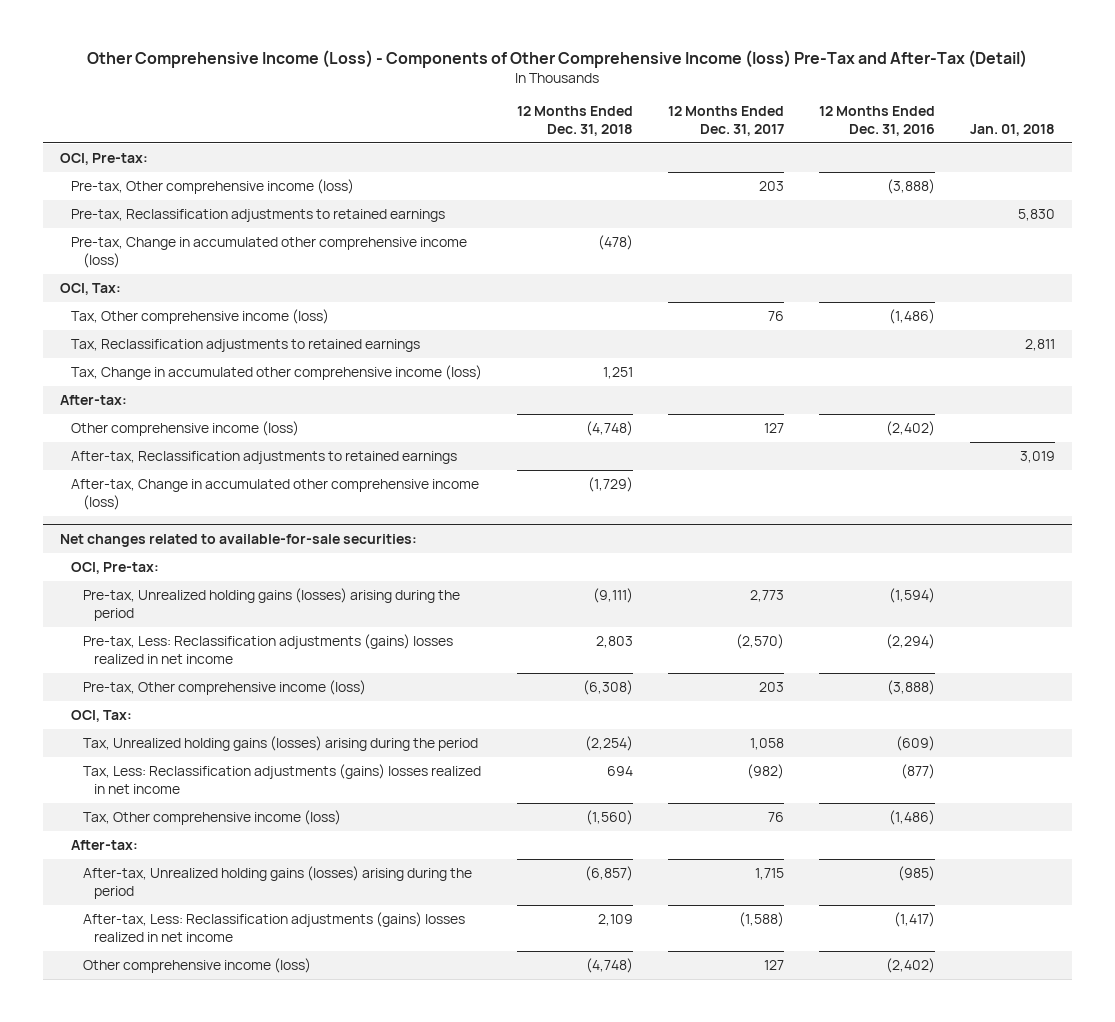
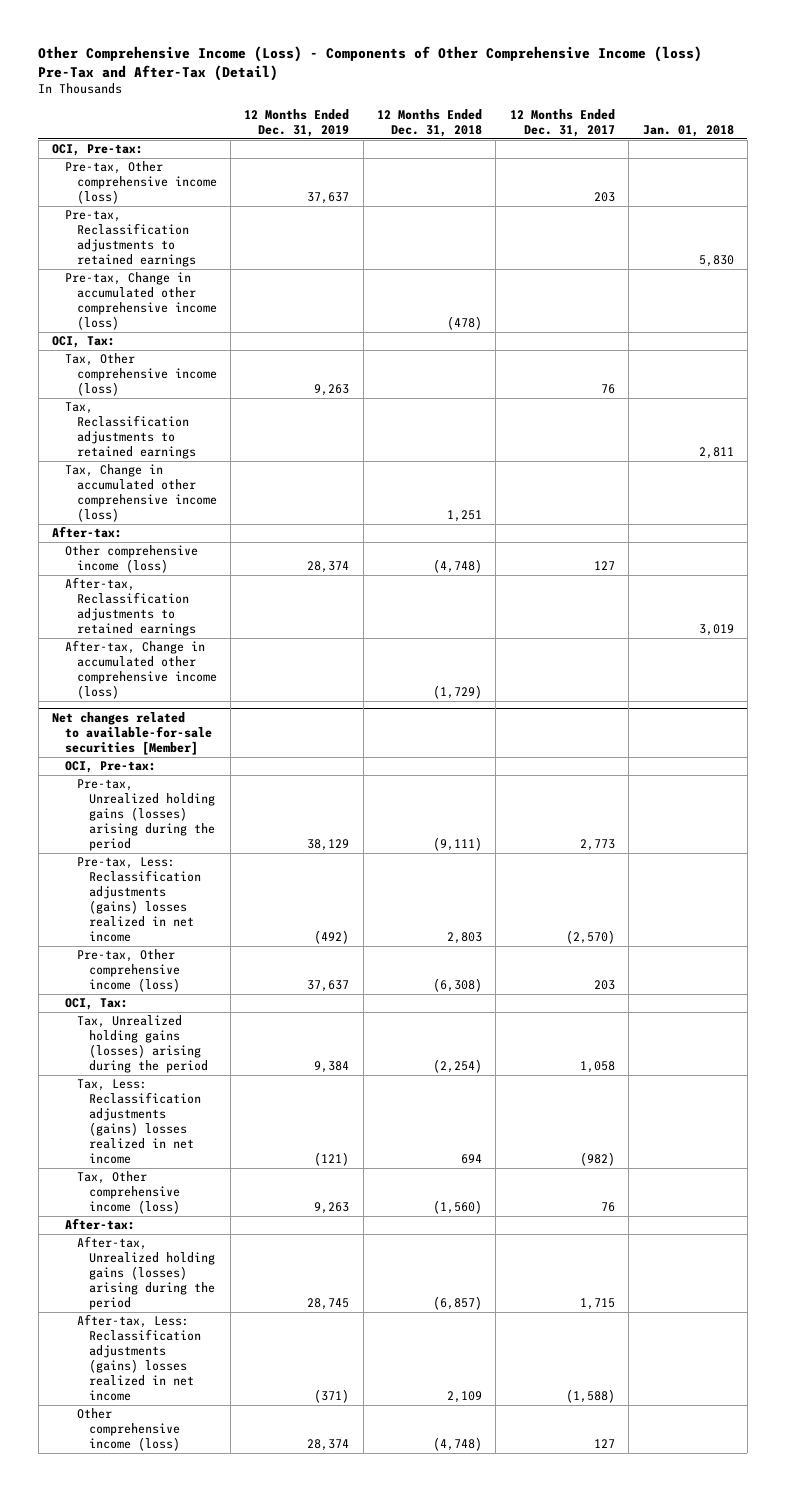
[818,105,935,136] 12 Months Ended Dec. 31, 2016 -> none
none -> [244,108,350,137] 12 Months Ended Dec. 31, 2019
[60,533,418,547] Net changes related to available-for-sale securities: -> [52,711,212,755] Net changes related to available-for-sale securities [Member]

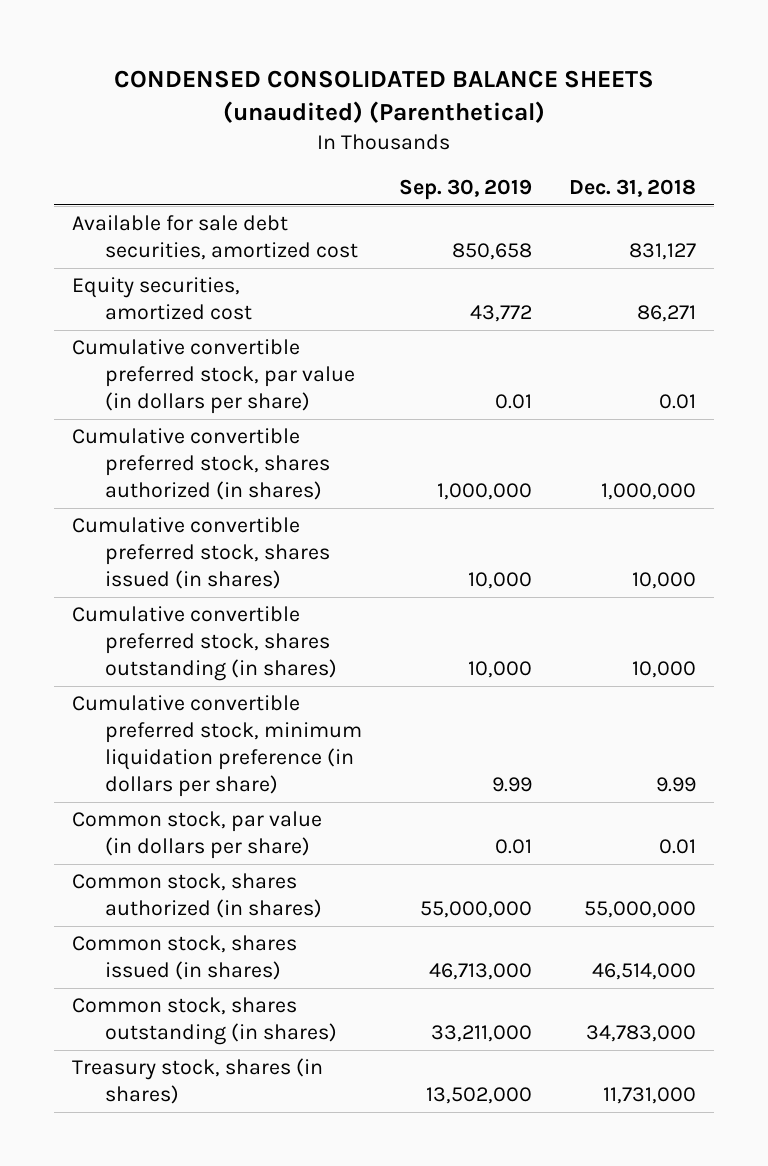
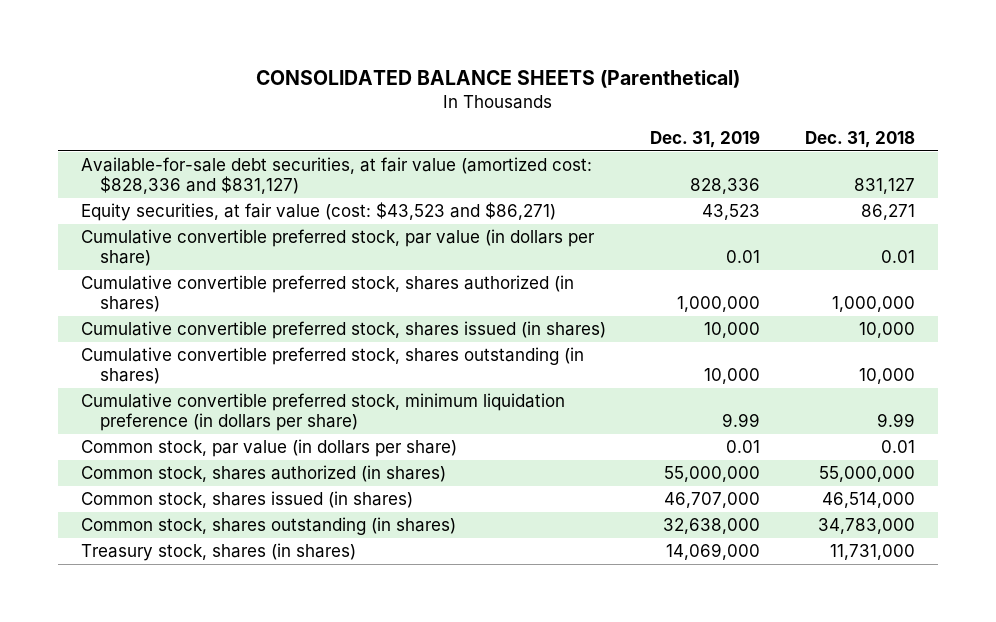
[113,69,654,123] CONDENSED CONSOLIDATED BALANCE SHEETS (unaudited) (Parenthetical) -> [255,69,740,88] CONSOLIDATED BALANCE SHEETS (Parenthetical)
[398,179,532,201] Sep. 30, 2019 -> none
none -> [650,129,761,148] Dec. 31, 2019
[72,215,358,261] Available for sale debt securities, amortized cost -> [80,157,592,195] Available-for-sale debt securities, at fair value (amortized cost: $828,336 and $831,127)
[72,277,252,321] Equity securities, amortized cost -> [80,202,556,222] Equity securities, at fair value (cost: $43,523 and $86,271)

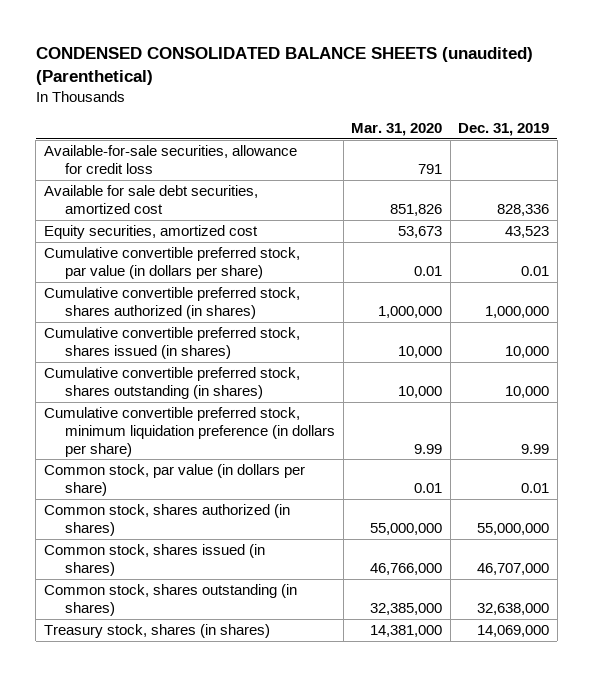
[255,69,740,88] CONSOLIDATED BALANCE SHEETS (Parenthetical) -> [35,46,533,86] CONDENSED CONSOLIDATED BALANCE SHEETS (unaudited) (Parenthetical)
[805,130,916,148] Dec. 31, 2018 -> none
none -> [351,122,443,136] Mar. 31, 2020
none -> [43,145,297,174] Available-for-sale securities, allowance for credit loss
[80,157,592,195] Available-for-sale debt securities, at fair value (amortized cost: $828,336 and $831,127) -> [43,185,258,214] Available for sale debt securities, amortized cost
[80,202,556,222] Equity securities, at fair value (cost: $43,523 and $86,271) -> [43,225,258,240] Equity securities, amortized cost

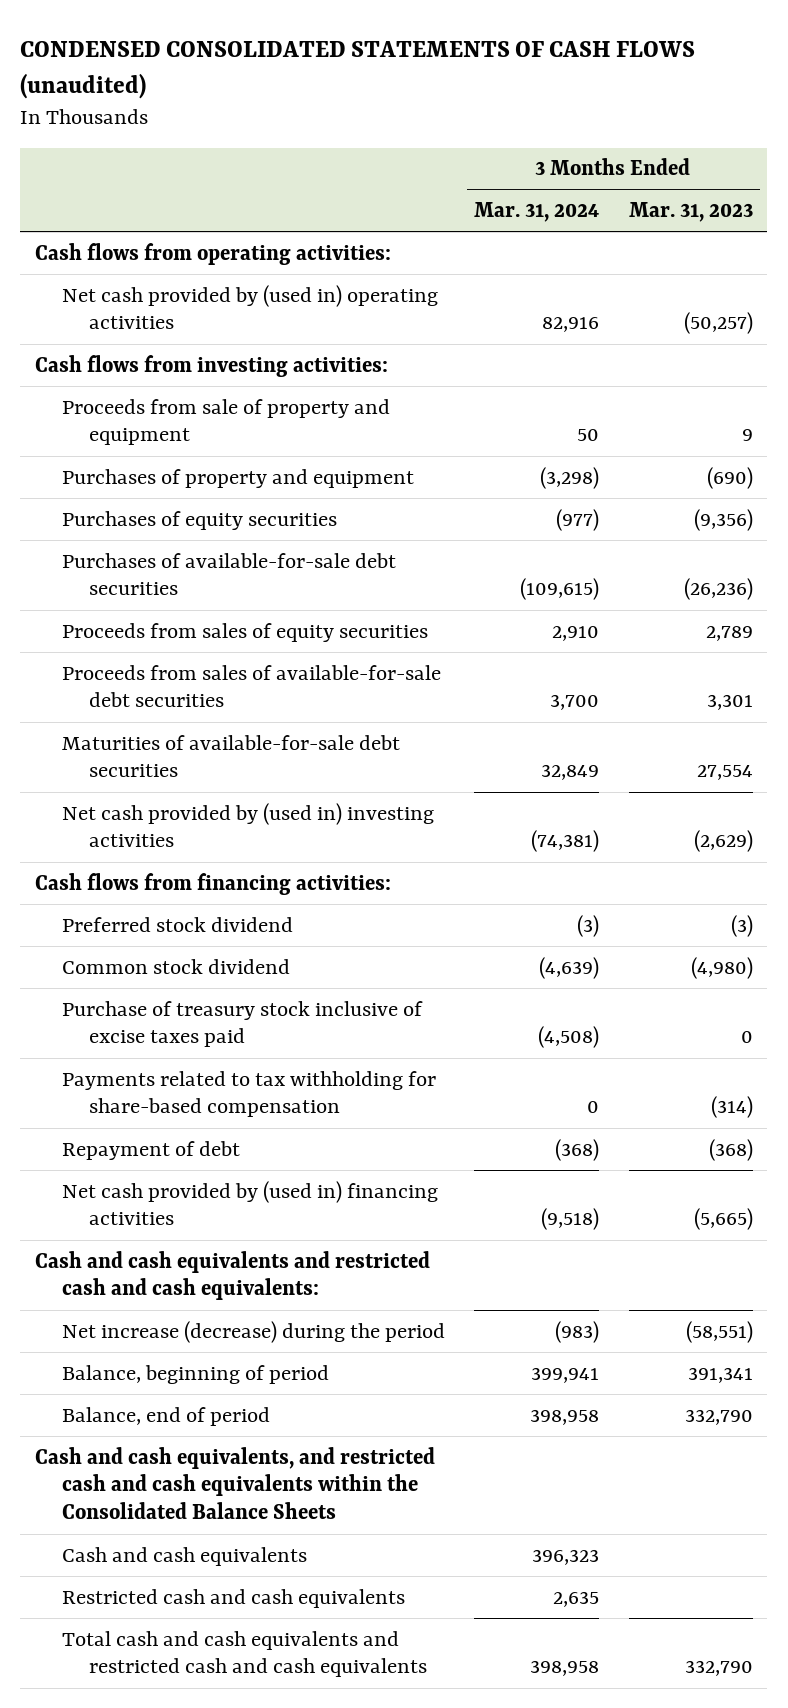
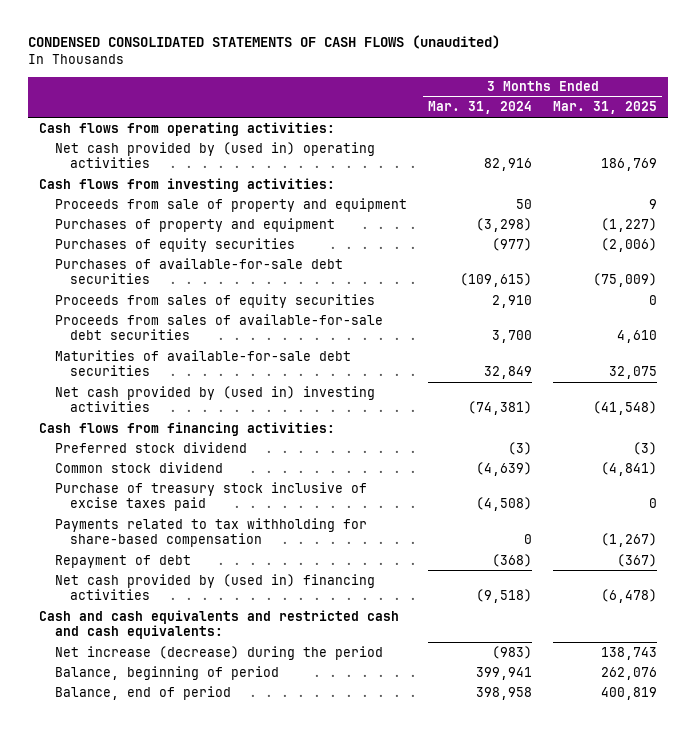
[628,201,753,222] Mar. 31, 2023 -> none
none -> [553,101,658,115] Mar. 31, 2025
[35,1446,436,1520] Cash and cash equivalents, and restricted cash and cash equivalents within the Consolidated Balance Sheets -> none
[61,1546,307,1566] Cash and cash equivalents -> none
[61,1588,405,1608] Restricted cash and cash equivalents -> none
[61,1630,427,1678] Total cash and cash equivalents and restricted cash and cash equivalents -> none

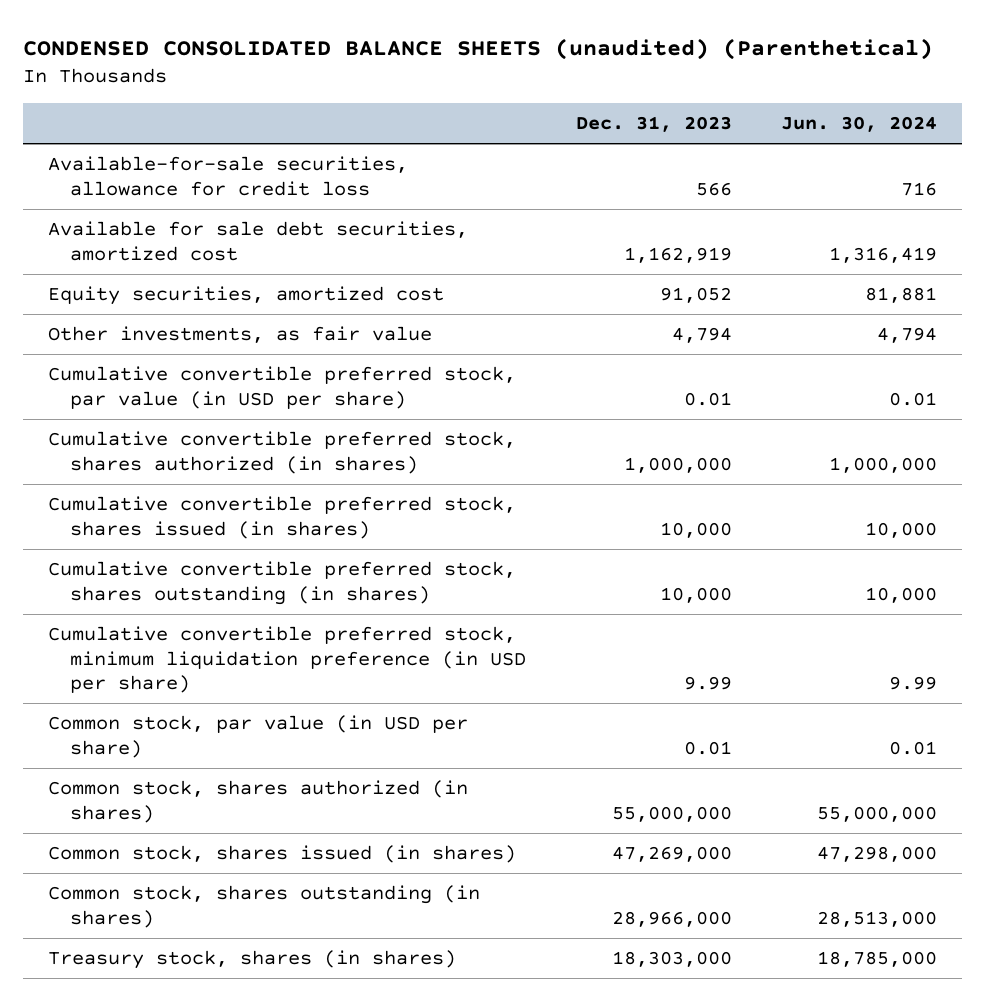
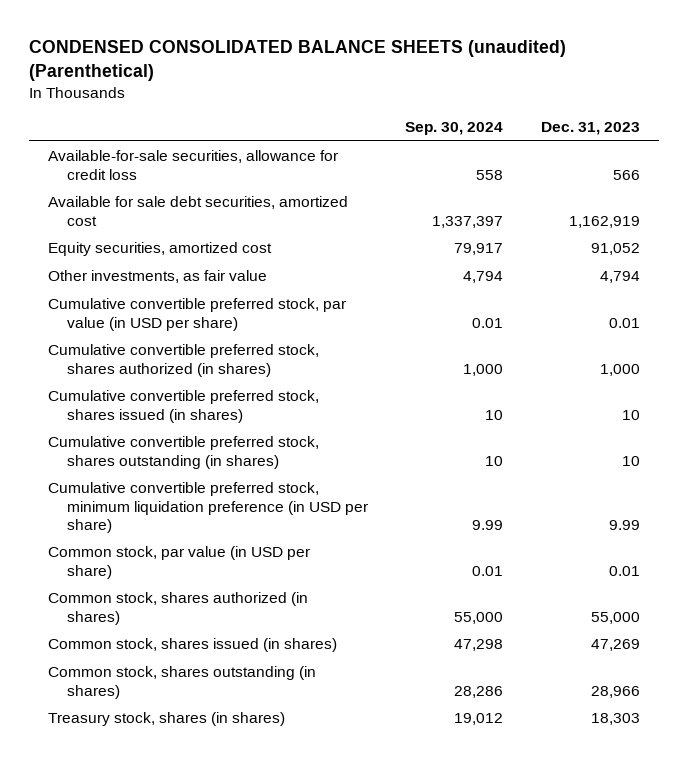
[781,115,938,132] Jun. 30, 2024 -> none
none -> [405,122,504,136] Sep. 30, 2024
[623,456,732,473] 1,000,000 -> [599,363,640,376] 1,000
[659,521,732,538] 10,000 -> [621,409,640,420] 10
[659,586,732,603] 10,000 -> [621,455,640,466] 10
[611,805,732,822] 55,000,000 -> [590,611,640,624] 55,000
[611,846,732,863] 47,269,000 -> [590,639,640,652] 47,269
[611,910,732,927] 28,966,000 -> [590,685,640,698] 28,966
[611,951,732,968] 18,303,000 -> [590,713,640,726] 18,303

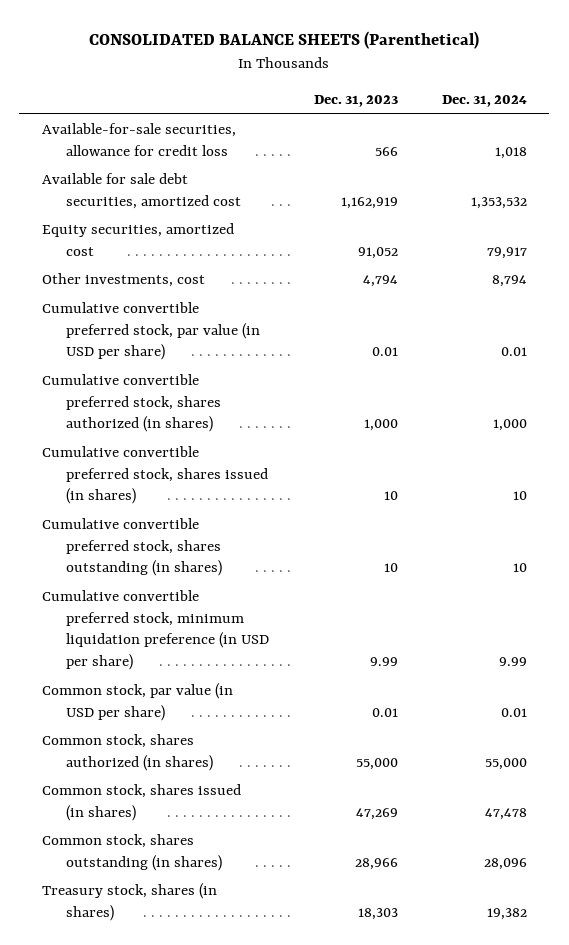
[29,40,567,81] CONDENSED CONSOLIDATED BALANCE SHEETS (unaudited) (Parenthetical) -> [89,31,480,50] CONSOLIDATED BALANCE SHEETS (Parenthetical)
[405,122,504,136] Sep. 30, 2024 -> none
none -> [442,94,528,107] Dec. 31, 2024
[47,270,267,284] Other investments, as fair value -> [41,273,205,288] Other investments, cost

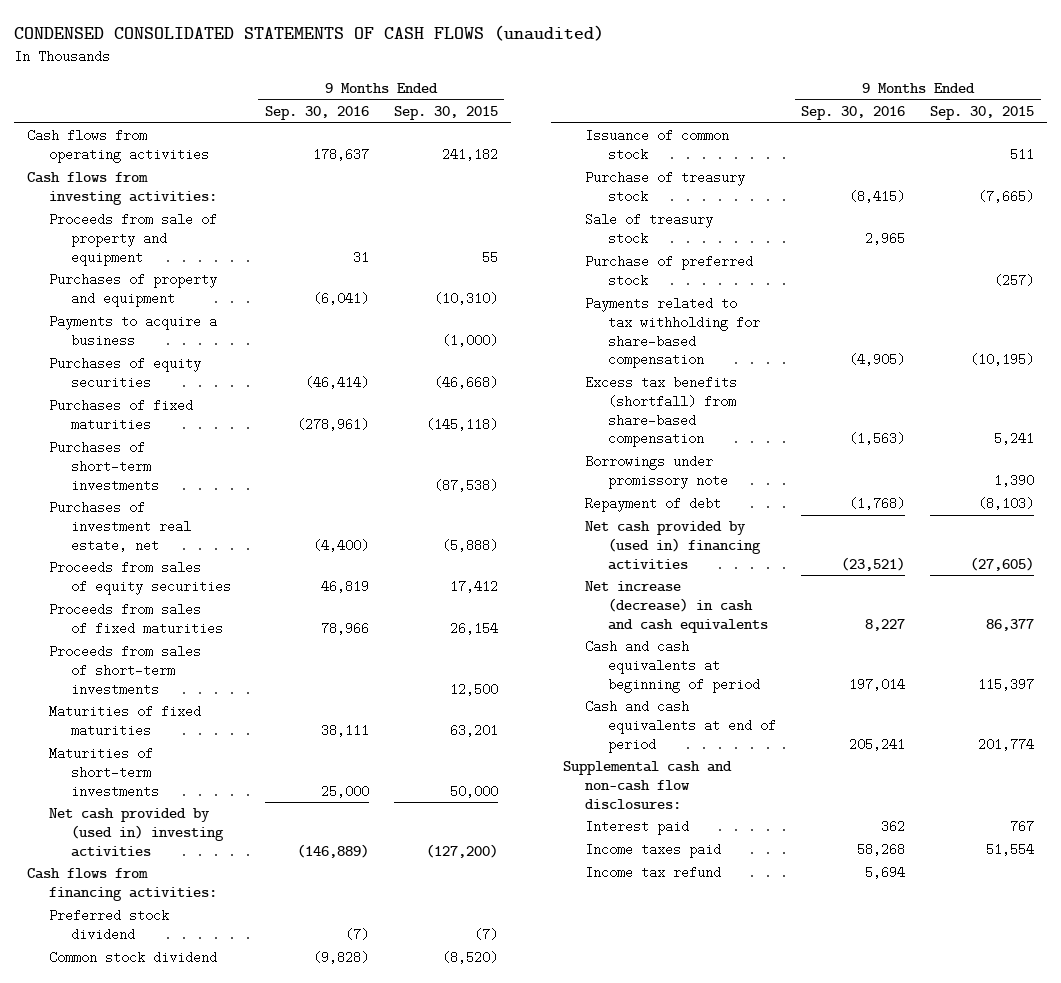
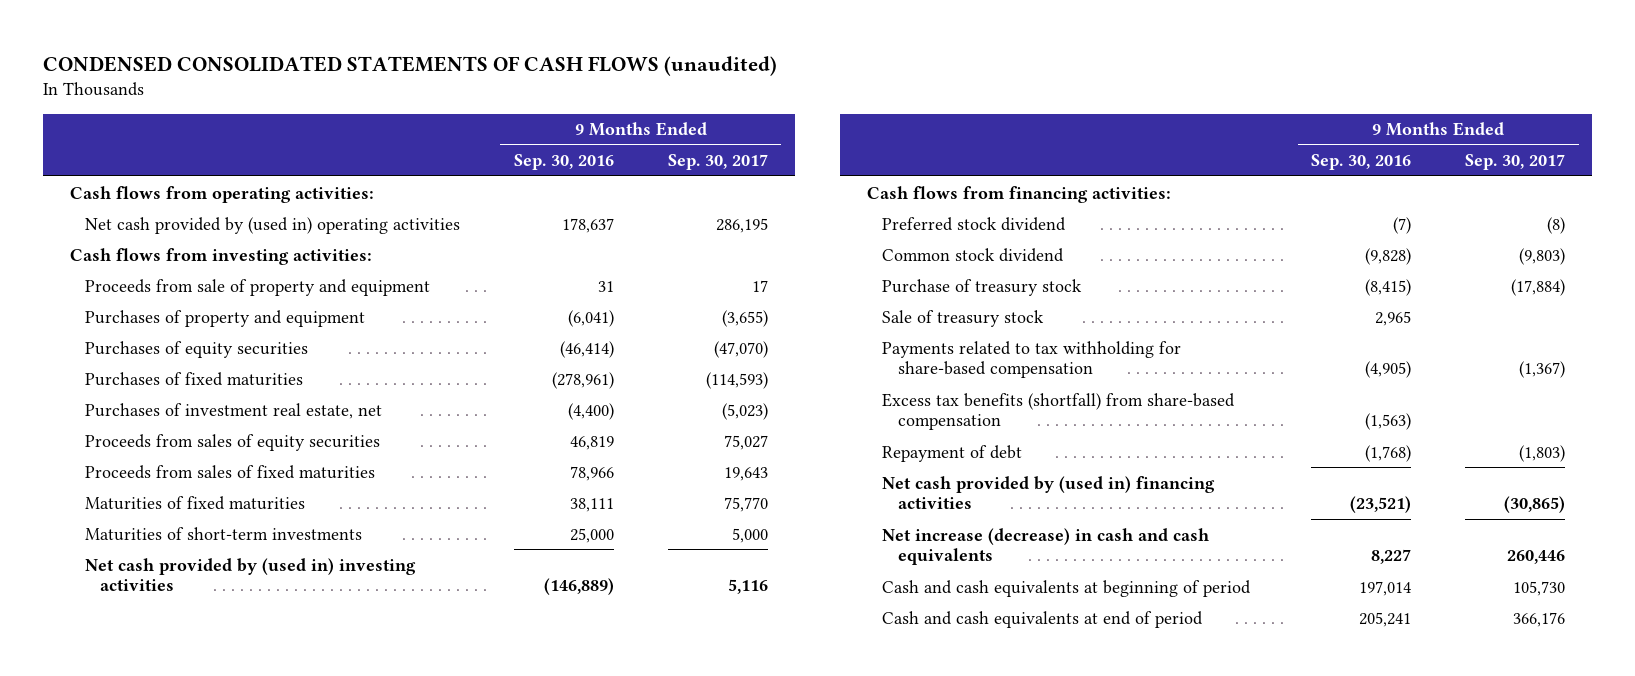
[394,105,499,120] Sep. 30, 2015 -> none
none -> [667,154,768,171] Sep. 30, 2017
none -> [69,185,374,203] Cash flows from operating activities:
[27,129,210,164] Cash flows from operating activities -> [84,216,460,234] Net cash provided by (used in) operating activities
[49,315,218,348] Payments to acquire a business -> none
[49,441,160,492] Purchases of short-term investments -> none
[49,645,202,696] Proceeds from sales of short-term investments -> none
[585,129,730,162] Issuance of common stock -> none
[585,255,754,288] Purchase of preferred stock -> none
[585,455,728,490] Borrowings under promissory note -> none
[563,761,733,809] Supplemental cash and non-cash flow disclosures: -> none
[585,820,690,836] Interest paid -> none
[585,843,722,859] Income taxes paid -> none
[585,866,722,880] Income tax refund -> none

